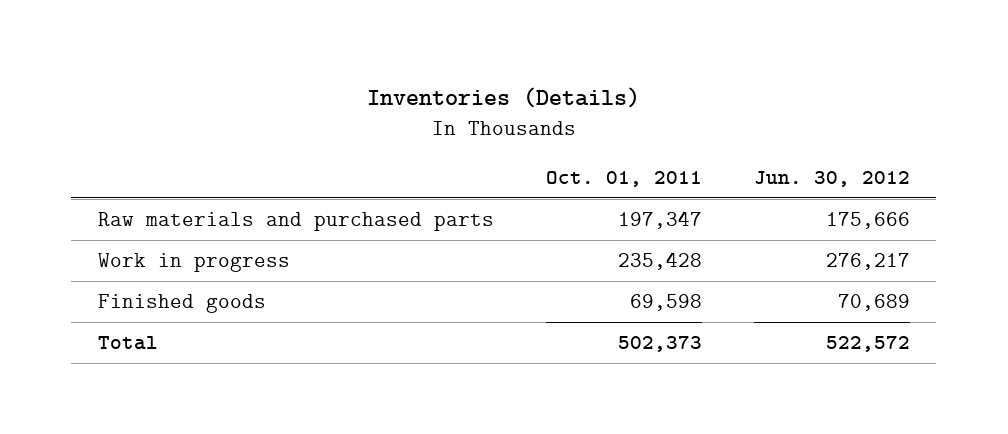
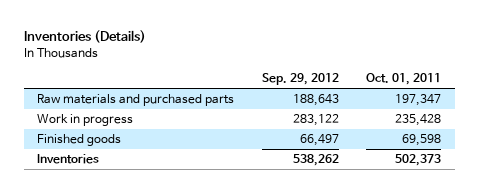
[754,170,911,187] Jun. 30, 2012 -> none
none -> [261,73,339,86] Sep. 29, 2012
[97,336,158,351] Total -> [37,154,100,165] Inventories

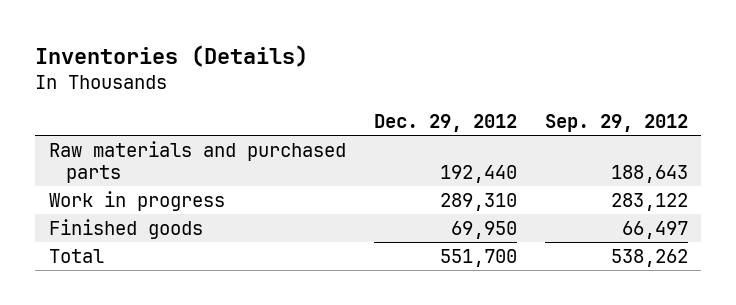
[366,73,442,86] Oct. 01, 2011 -> none
none -> [373,114,517,133] Dec. 29, 2012
[37,154,100,165] Inventories -> [48,248,104,263] Total

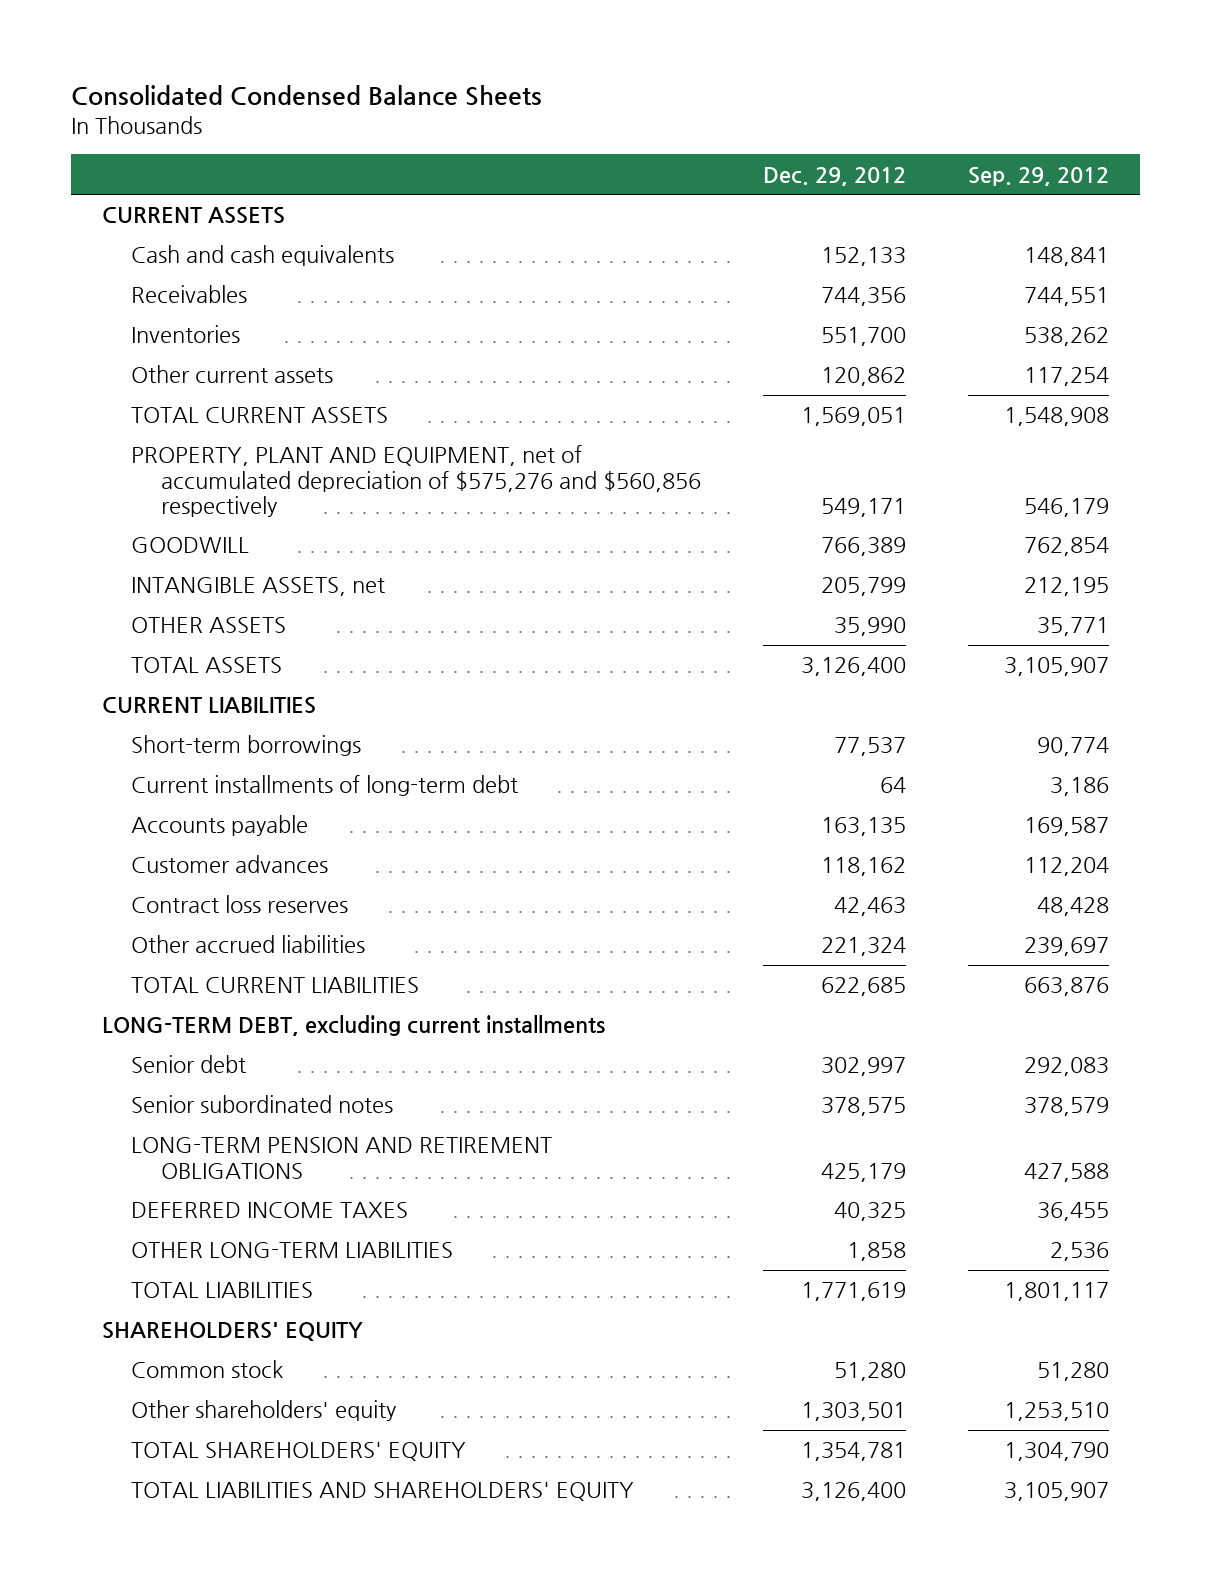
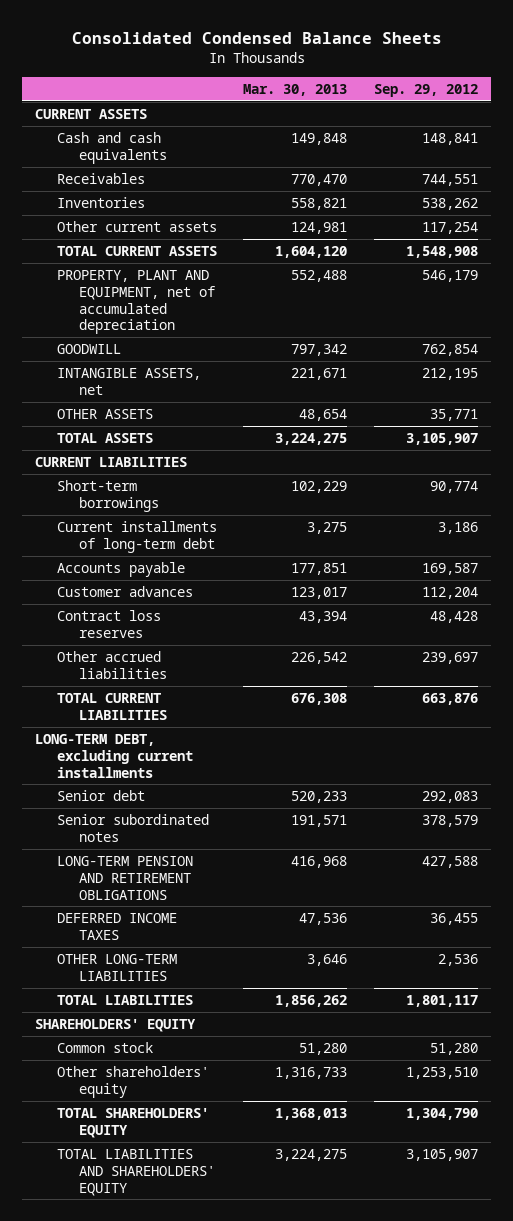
[762,166,906,186] Dec. 29, 2012 -> none
none -> [243,83,348,96] Mar. 30, 2013
[131,445,701,517] PROPERTY, PLANT AND EQUIPMENT, net of accumulated depreciation of $575,276 and $560,856 respectively -> [57,269,215,335] PROPERTY, PLANT AND EQUIPMENT, net of accumulated depreciation

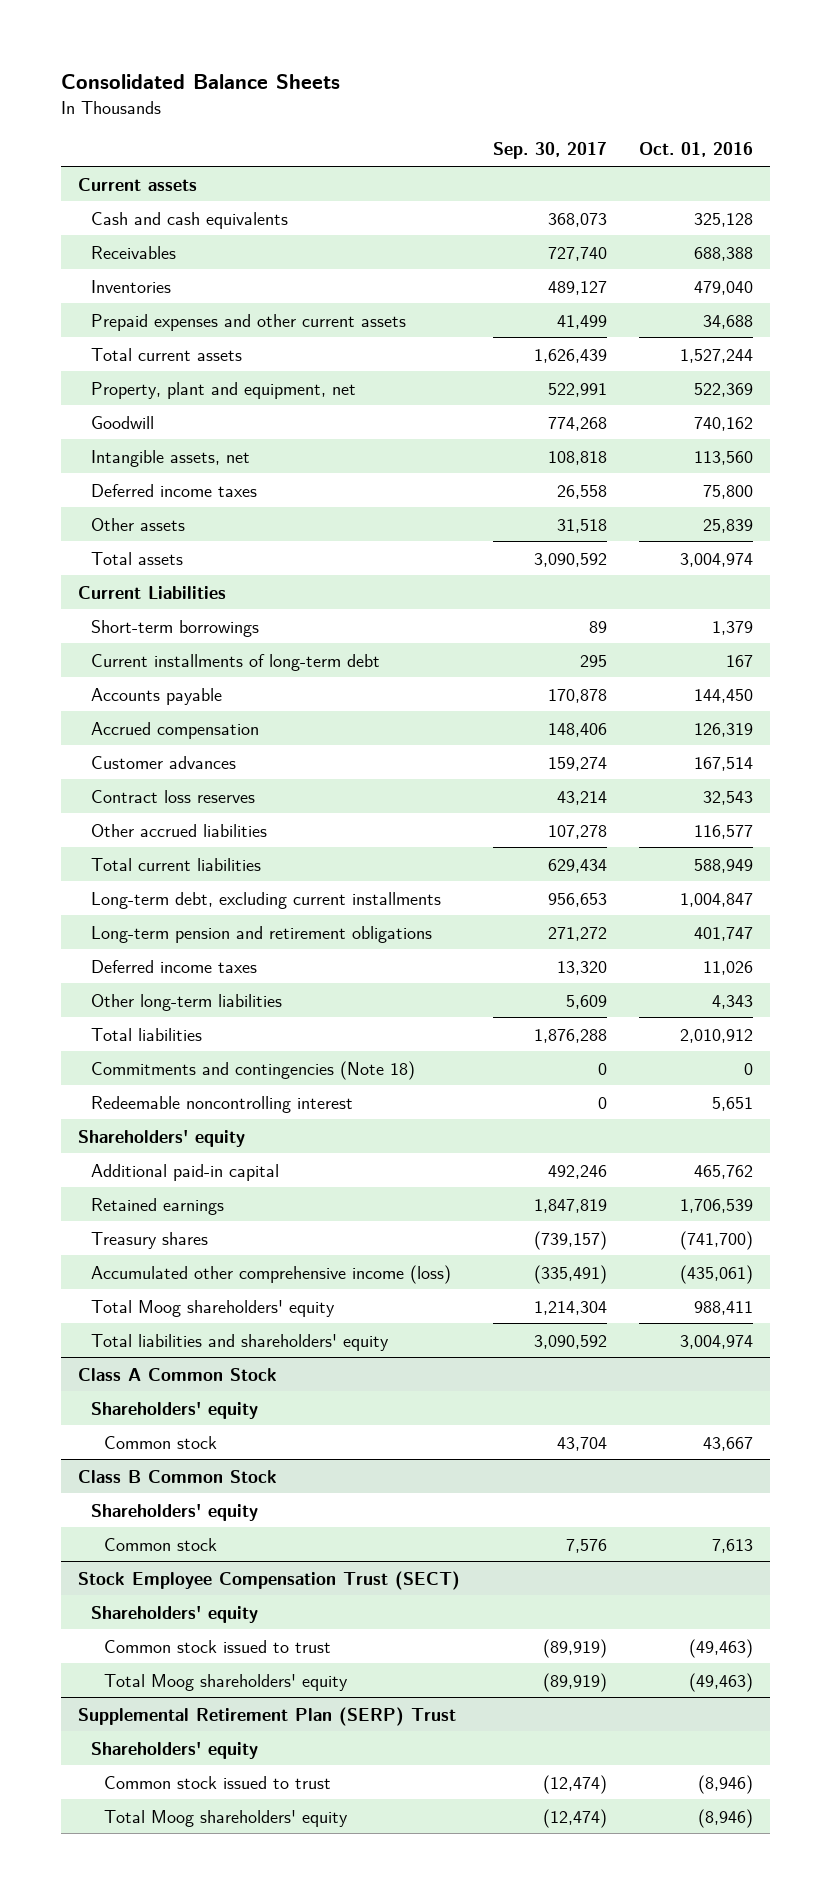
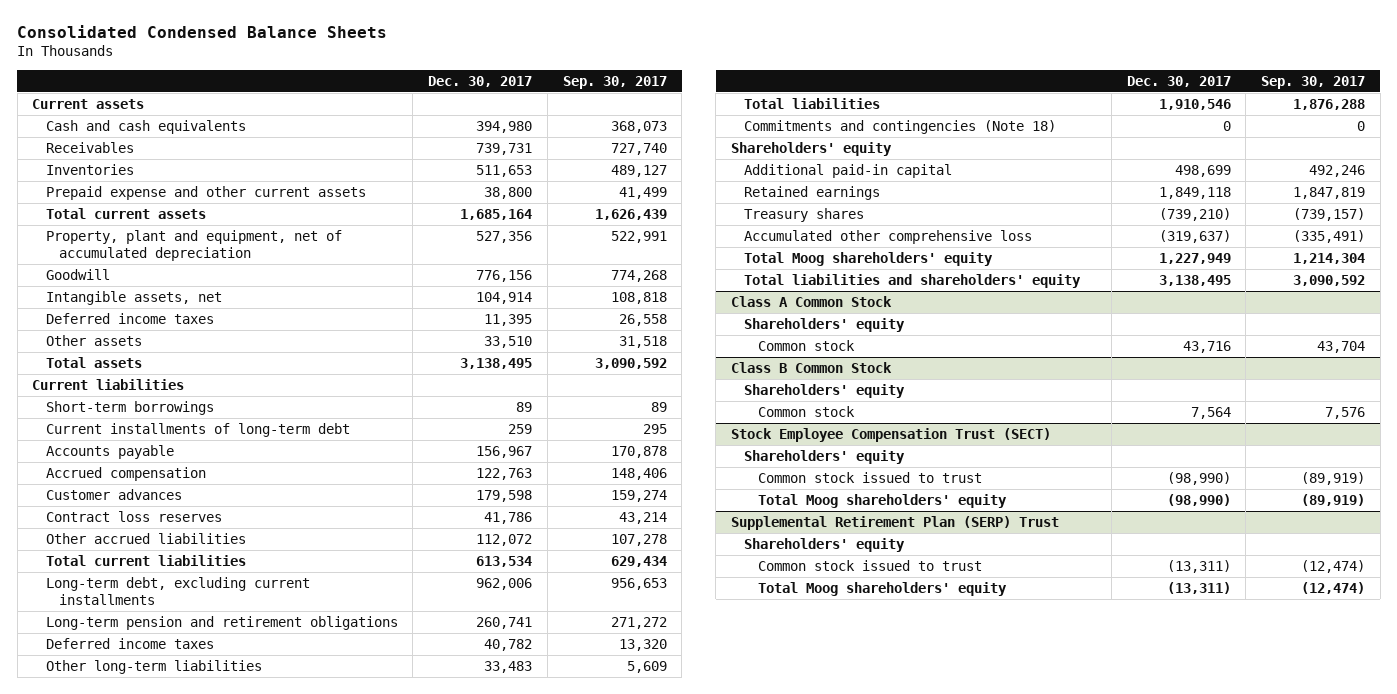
[61,74,341,90] Consolidated Balance Sheets -> [17,25,388,39] Consolidated Condensed Balance Sheets
[639,142,754,158] Oct. 01, 2016 -> none
none -> [428,75,533,87] Dec. 30, 2017
[90,313,406,331] Prepaid expenses and other current assets -> [45,185,366,200] Prepaid expense and other current assets
[90,381,356,399] Property, plant and equipment, net -> [45,229,342,261] Property, plant and equipment, net of accumulated depreciation
[77,585,226,599] Current Liabilities -> [32,378,185,390] Current liabilities
[90,1095,353,1113] Redeemable noncontrolling interest -> none
[90,1264,451,1284] Accumulated other comprehensive income (loss) -> [744,229,1033,244] Accumulated other comprehensive loss

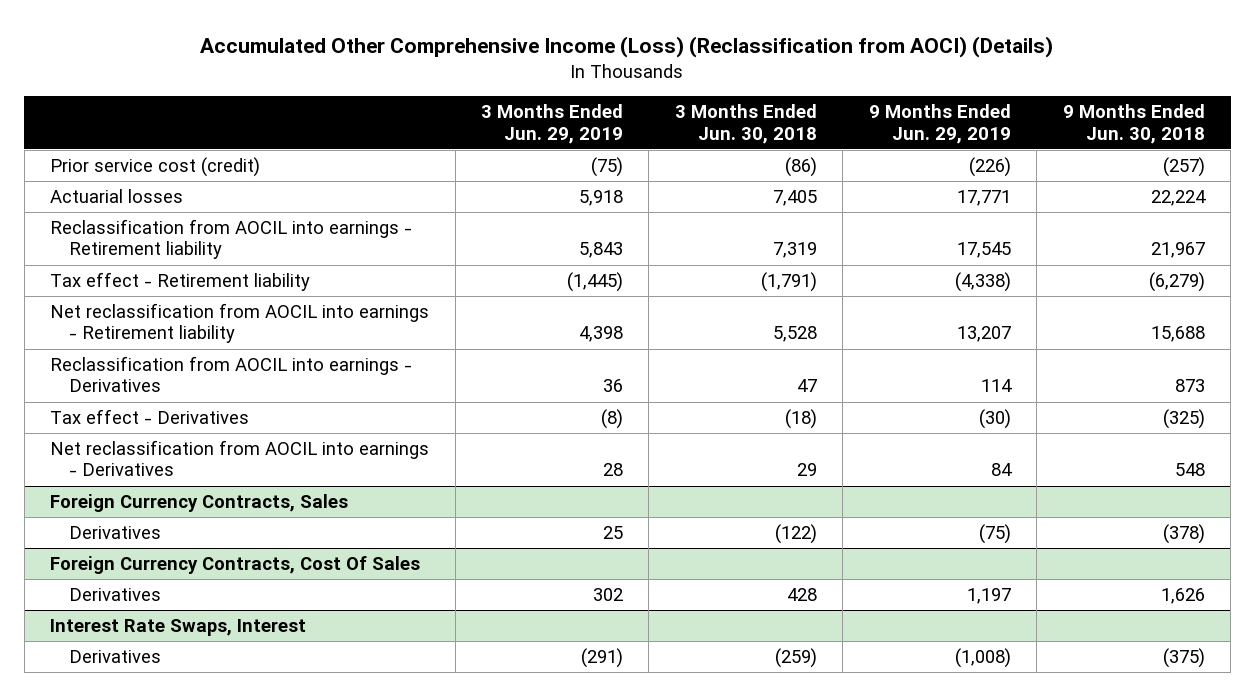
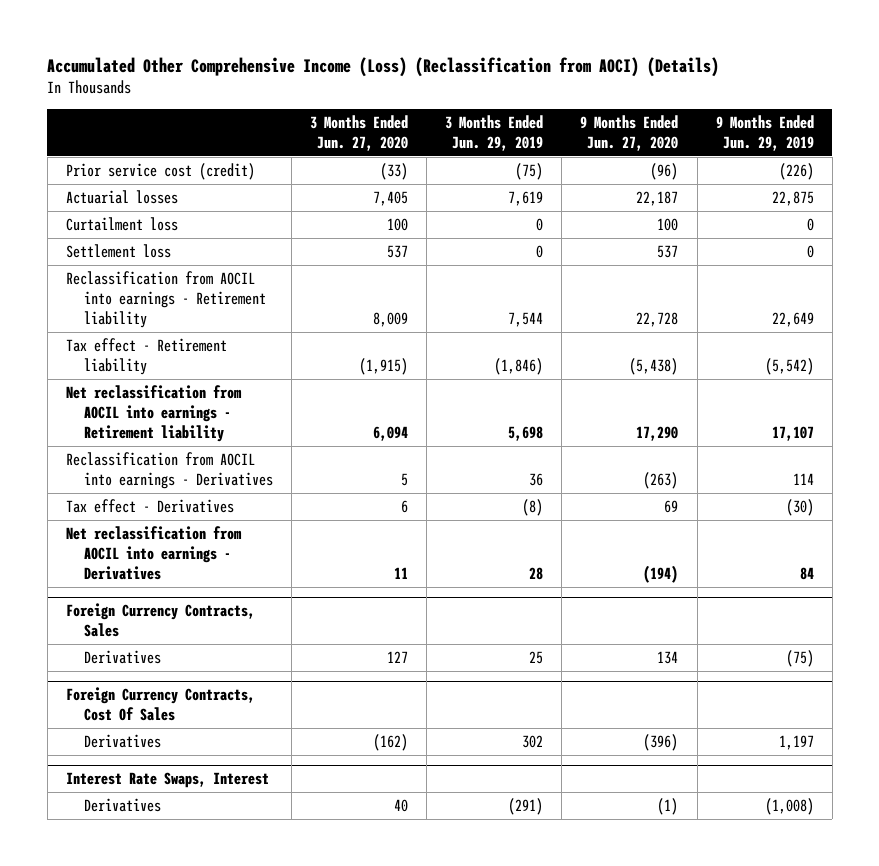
[674,104,817,144] 3 Months Ended Jun. 30, 2018 -> none
[1062,104,1205,144] 9 Months Ended Jun. 30, 2018 -> none
none -> [309,114,408,151] 3 Months Ended Jun. 27, 2020
none -> [580,114,679,151] 9 Months Ended Jun. 27, 2020
[579,190,624,207] 5,918 -> [508,190,544,206] 7,619
[956,190,1011,207] 17,771 -> [771,190,814,206] 22,875
none -> [65,216,178,231] Curtailment loss
none -> [65,243,171,258] Settlement loss
[579,242,624,259] 5,843 -> [508,311,544,327] 7,544
[956,242,1011,259] 17,545 -> [771,311,814,327] 22,649
[567,272,624,293] (1,445) -> [494,357,544,375] (1,846)
[954,272,1011,293] (4,338) -> [764,357,814,375] (5,542)
[579,326,624,343] 4,398 -> [508,425,544,441] 5,698
[956,326,1011,343] 13,207 -> [771,425,814,441] 17,107

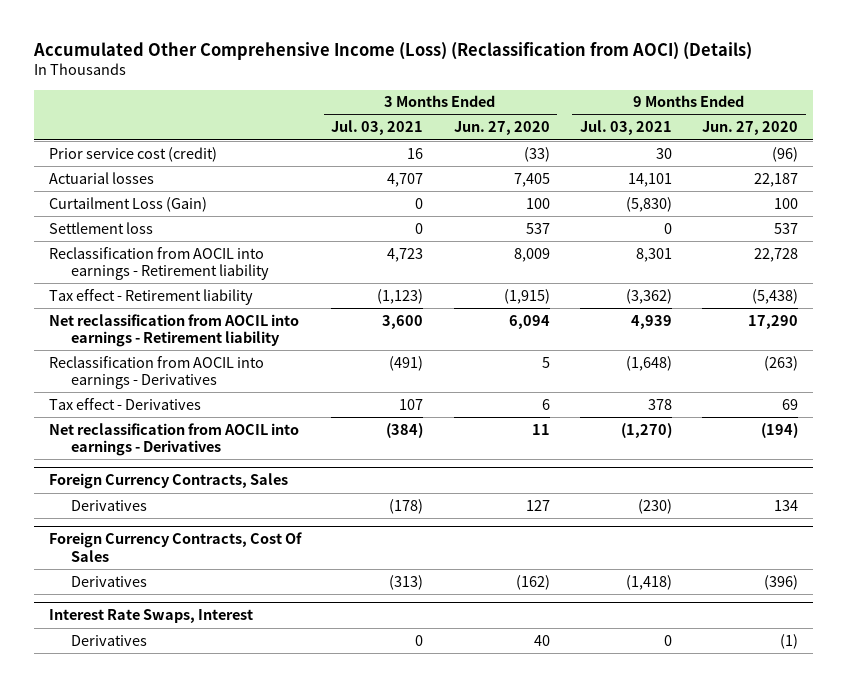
[445,114,544,151] 3 Months Ended Jun. 29, 2019 -> none
[715,114,814,151] 9 Months Ended Jun. 29, 2019 -> none
none -> [331,120,424,136] Jul. 03, 2021
none -> [579,120,672,136] Jul. 03, 2021
[65,216,178,231] Curtailment loss -> [49,196,208,212] Curtailment Loss (Gain)

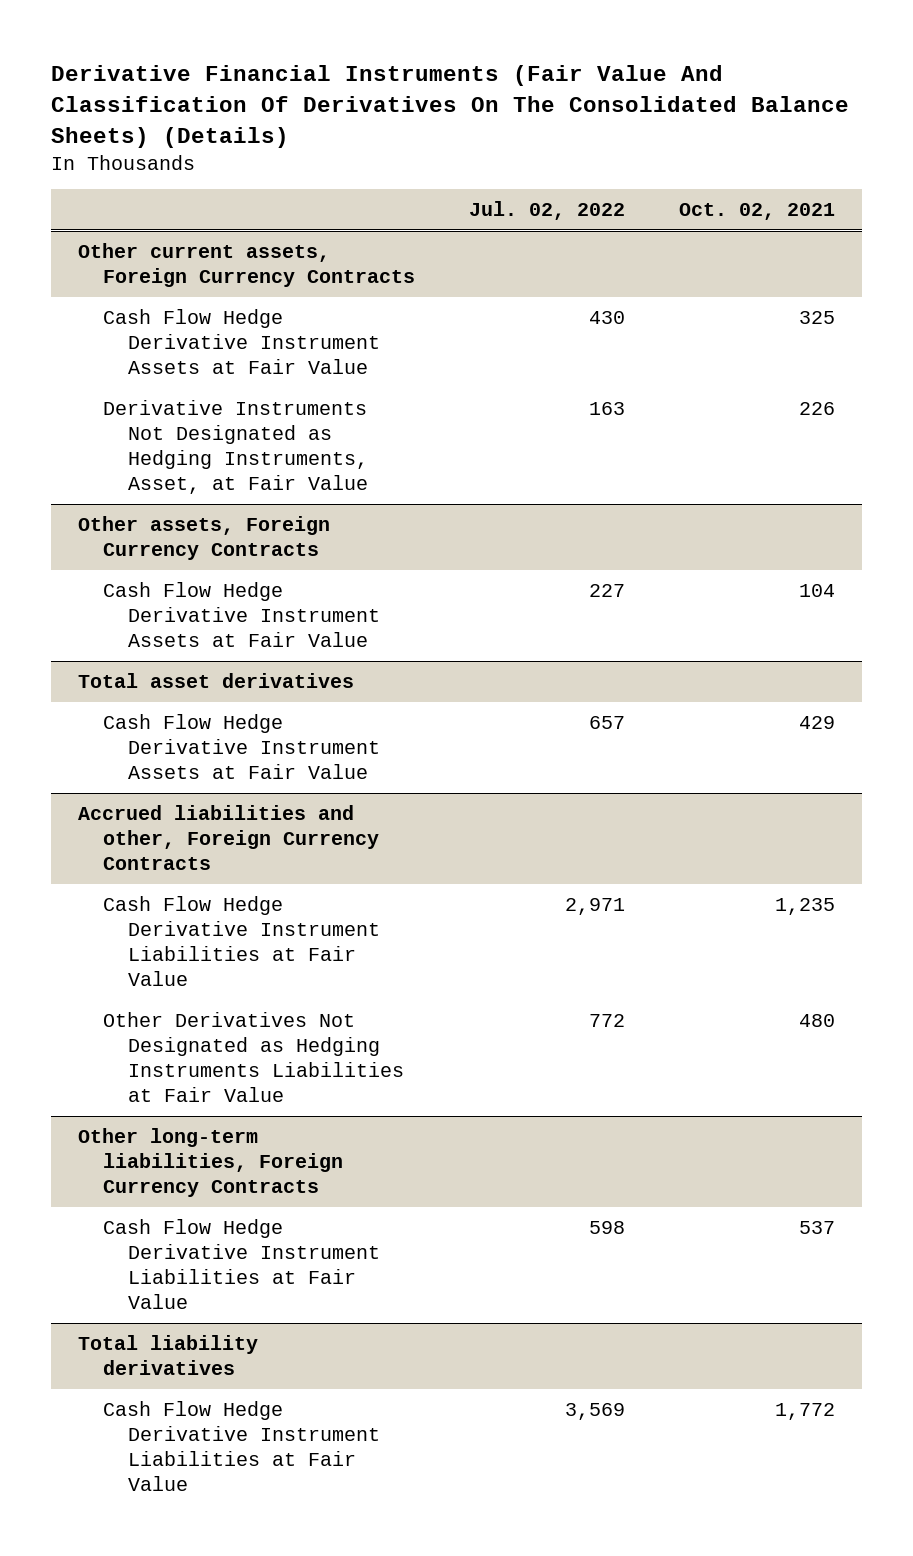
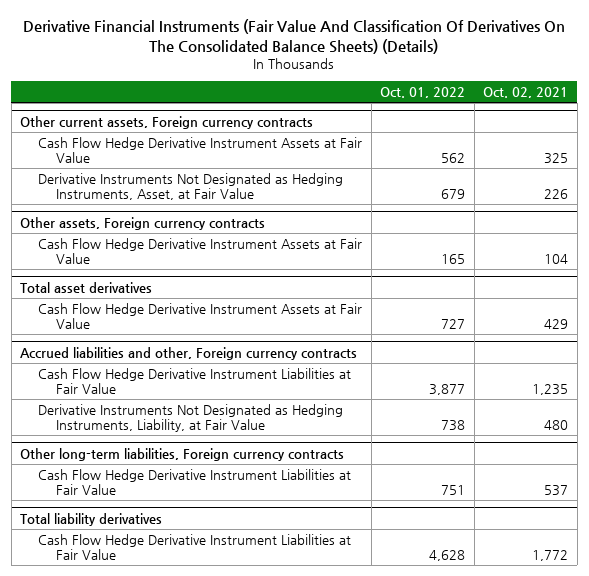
[468,201,625,221] Jul. 02, 2022 -> none
none -> [380,87,466,99] Oct. 01, 2022
[77,242,415,287] Other current assets, Foreign Currency Contracts -> [20,115,314,129] Other current assets, Foreign currency contracts
[77,515,330,560] Other assets, Foreign Currency Contracts -> [20,216,266,230] Other assets, Foreign currency contracts
[77,804,379,870] Accrued liabilities and other, Foreign Currency Contracts -> [20,346,358,360] Accrued liabilities and other, Foreign currency contracts
[102,1011,404,1103] Other Derivatives Not Designated as Hedging Instruments Liabilities at Fair Value -> [38,404,344,433] Derivative Instruments Not Designated as Hedging Instruments, Liability, at Fair Value
[77,1127,343,1197] Other long-term liabilities, Foreign Currency Contracts -> [20,447,345,461] Other long-term liabilities, Foreign currency contracts

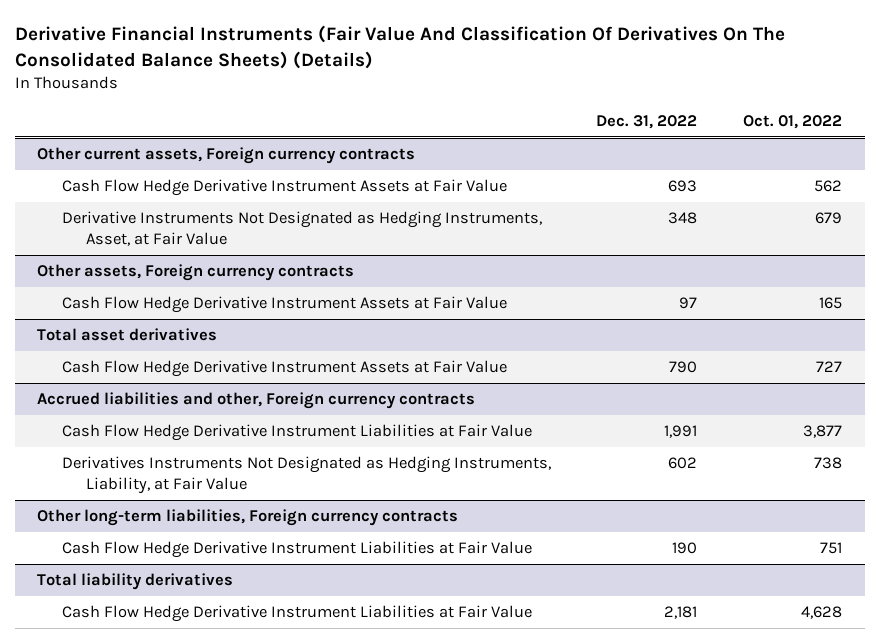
[483,87,569,99] Oct. 02, 2021 -> none
none -> [596,114,698,129] Dec. 31, 2022
[38,404,344,433] Derivative Instruments Not Designated as Hedging Instruments, Liability, at Fair Value -> [61,456,551,495] Derivatives Instruments Not Designated as Hedging Instruments, Liability, at Fair Value

